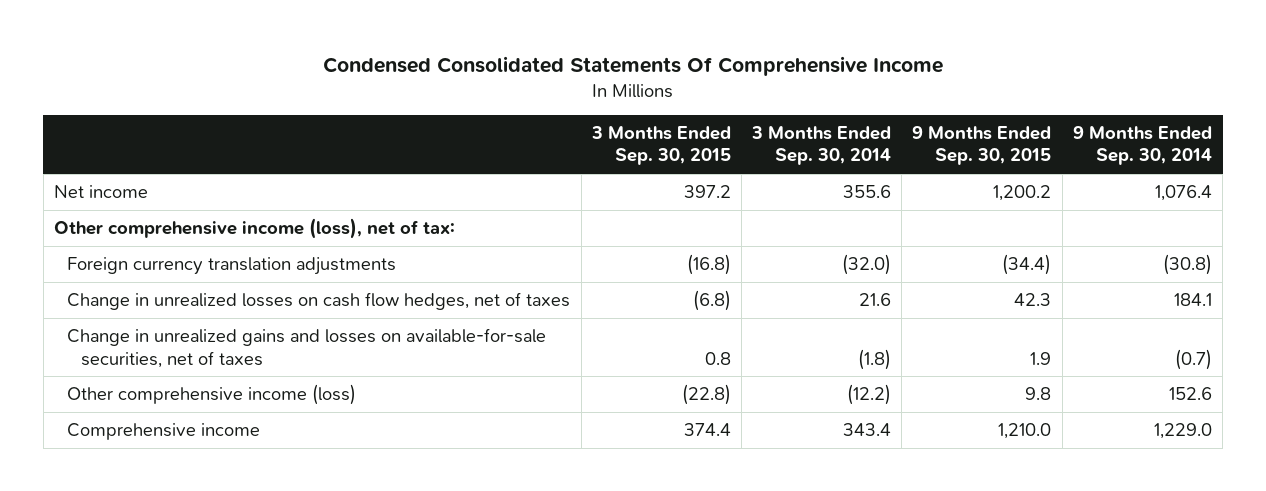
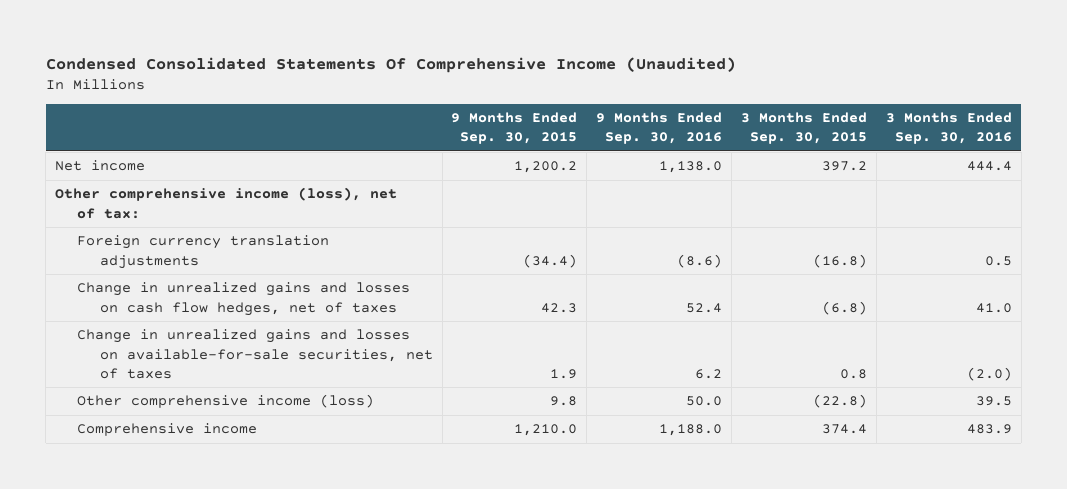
[322,55,943,76] Condensed Consolidated Statements Of Comprehensive Income -> [45,56,736,73] Condensed Consolidated Statements Of Comprehensive Income (Unaudited)
[751,126,892,166] 3 Months Ended Sep. 30, 2014 -> none
[1072,126,1212,166] 9 Months Ended Sep. 30, 2014 -> none
none -> [596,112,723,145] 9 Months Ended Sep. 30, 2016
none -> [885,112,1012,145] 3 Months Ended Sep. 30, 2016
[67,292,571,311] Change in unrealized losses on cash flow hedges, net of taxes -> [77,282,411,316] Change in unrealized gains and losses on cash flow hedges, net of taxes

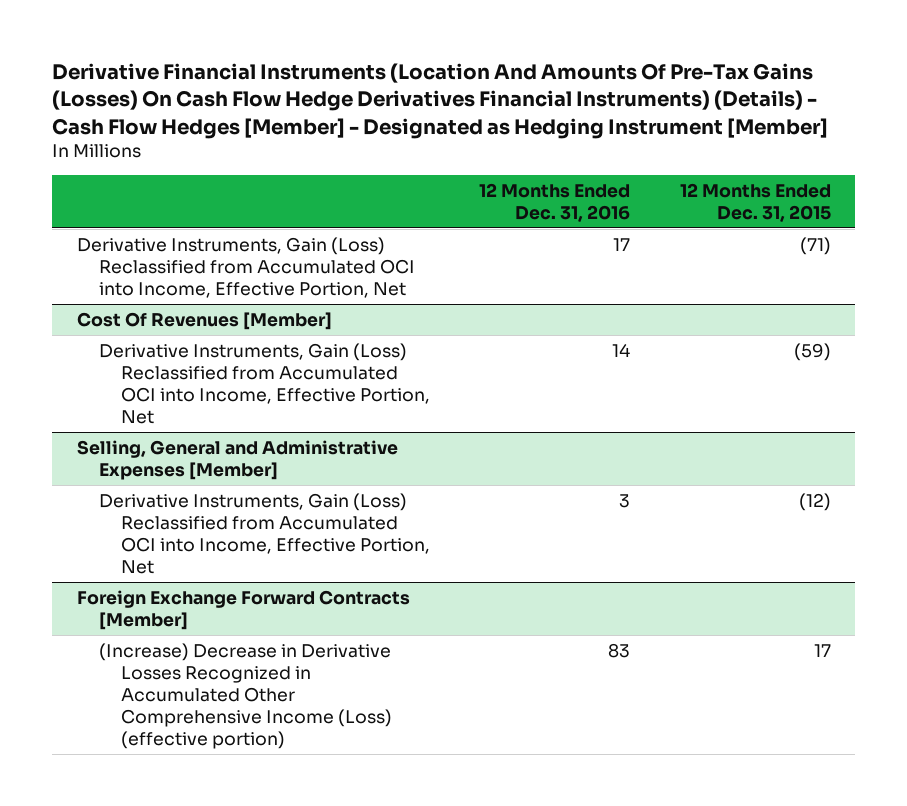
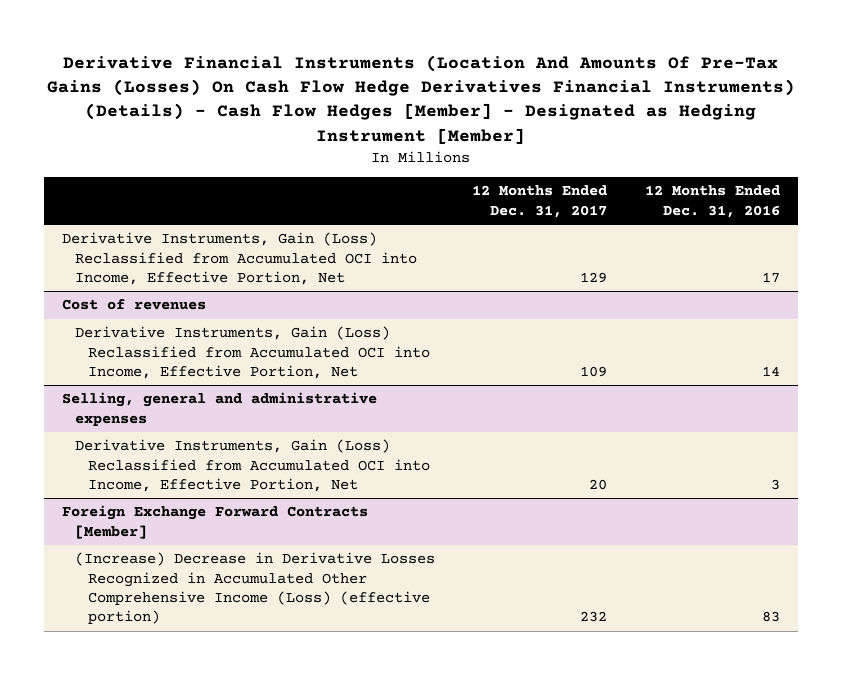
[679,182,831,222] 12 Months Ended Dec. 31, 2015 -> none
none -> [472,185,608,218] 12 Months Ended Dec. 31, 2017
[76,311,332,330] Cost Of Revenues [Member] -> [62,299,207,311] Cost of revenues
[76,439,398,480] Selling, General and Administrative Expenses [Member] -> [62,392,378,426] Selling, general and administrative expenses

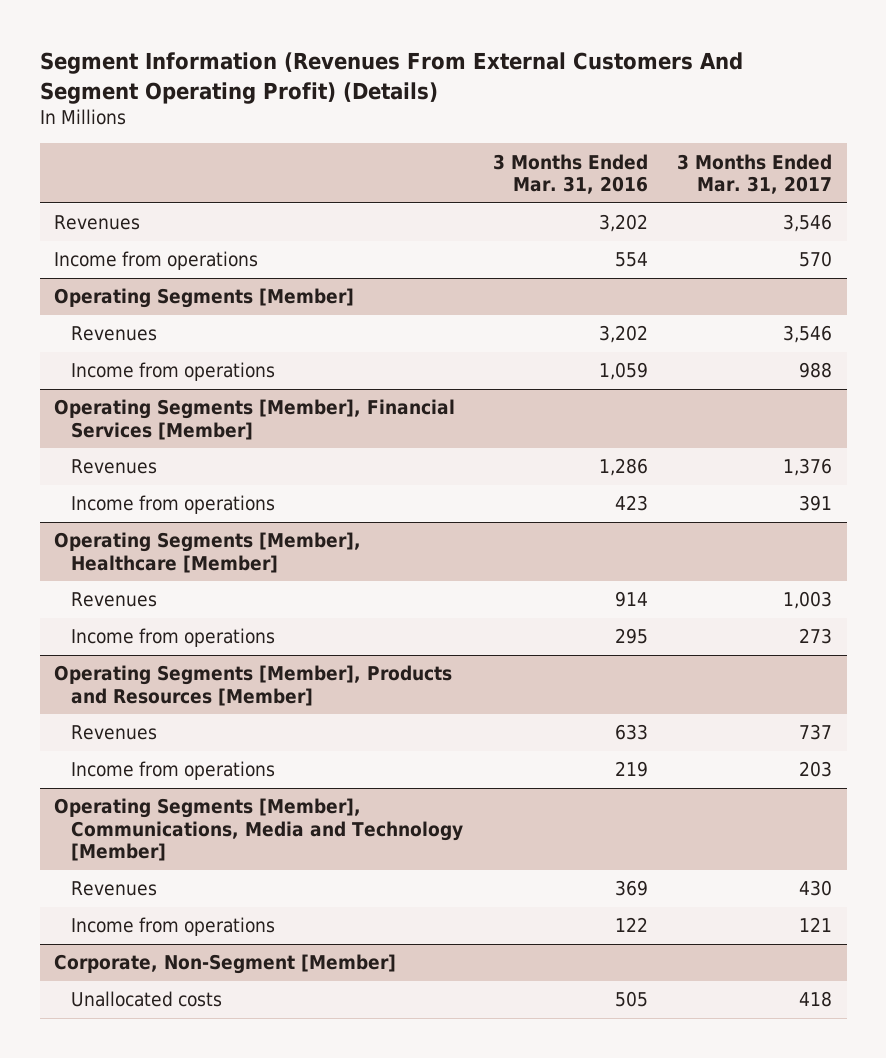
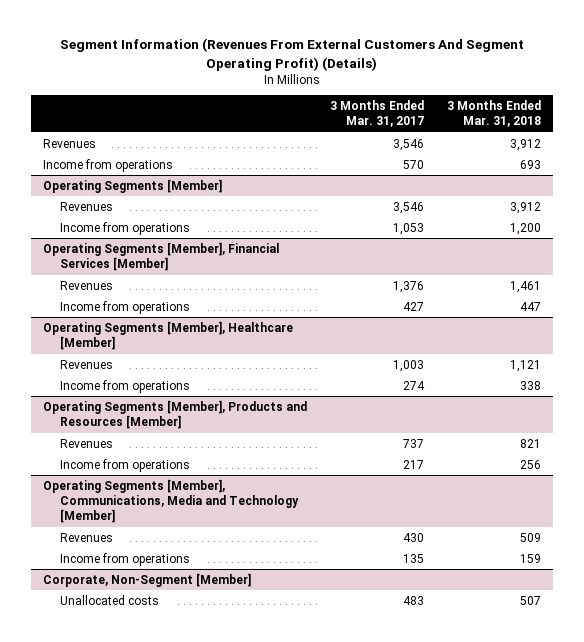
[492,153,648,195] 3 Months Ended Mar. 31, 2016 -> none
none -> [447,100,542,128] 3 Months Ended Mar. 31, 2018
[798,362,832,379] 988 -> [392,222,424,235] 1,053
[798,495,832,512] 391 -> [402,301,424,311] 427
[798,628,832,645] 273 -> [402,380,425,390] 274
[798,761,832,778] 203 -> [402,459,424,469] 217
[798,917,832,933] 121 -> [402,553,424,563] 135
[798,991,832,1008] 418 -> [402,595,424,605] 483

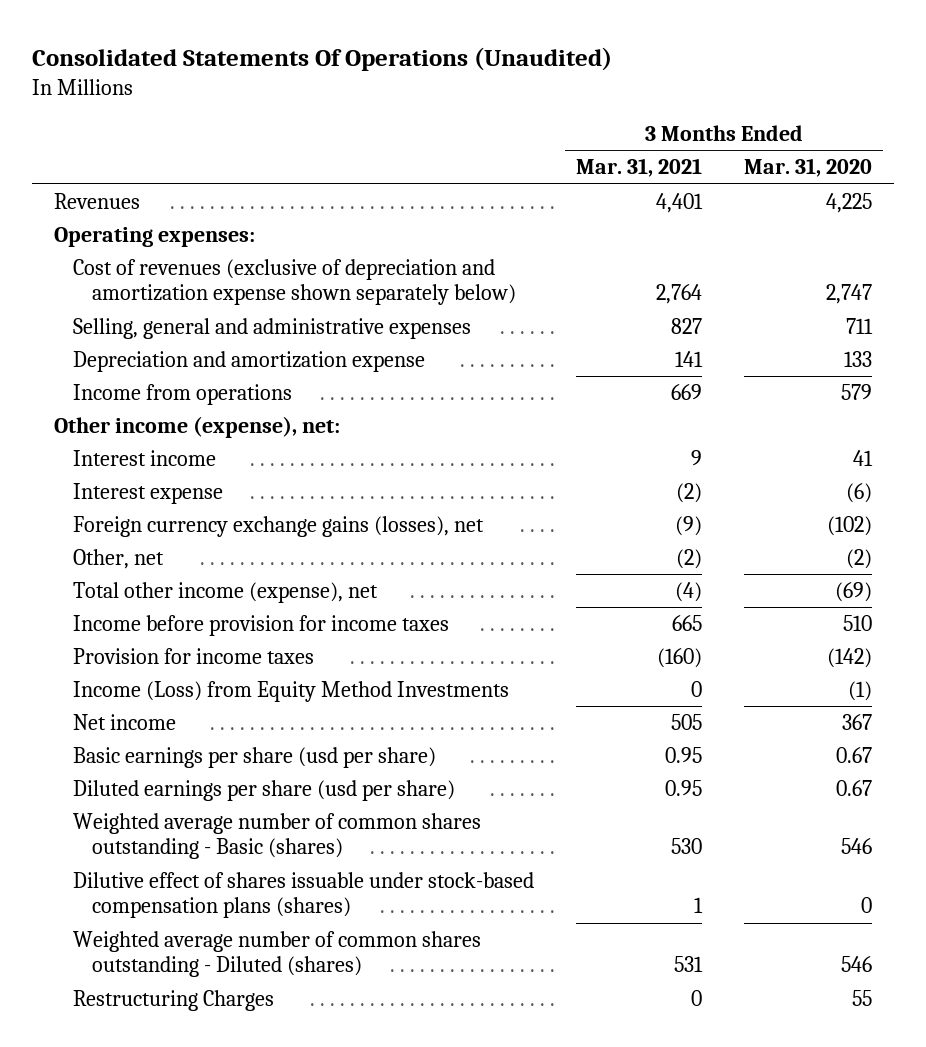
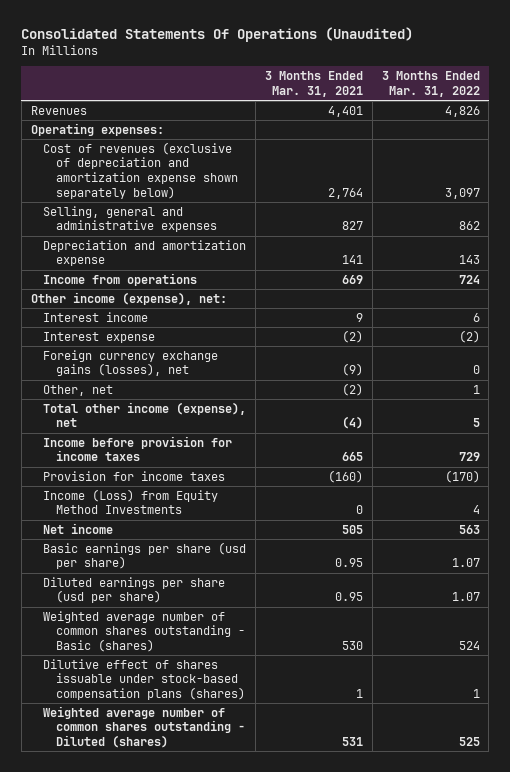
[744,158,873,178] Mar. 31, 2020 -> none
none -> [381,71,480,97] 3 Months Ended Mar. 31, 2022
[72,990,274,1012] Restructuring Charges -> none

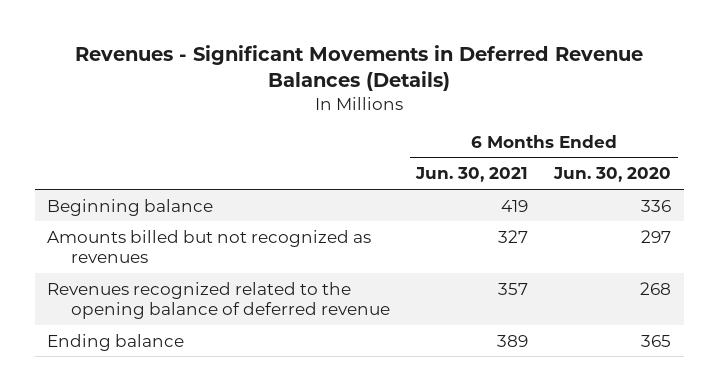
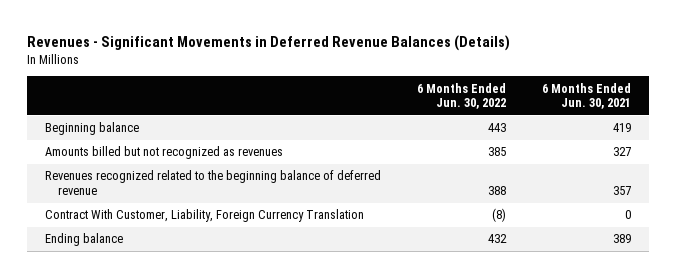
[553,167,672,183] Jun. 30, 2020 -> none
none -> [416,82,506,110] 6 Months Ended Jun. 30, 2022
[47,281,391,319] Revenues recognized related to the opening balance of deferred revenue -> [45,170,382,196] Revenues recognized related to the beginning balance of deferred revenue
none -> [45,209,365,223] Contract With Customer, Liability, Foreign Currency Translation

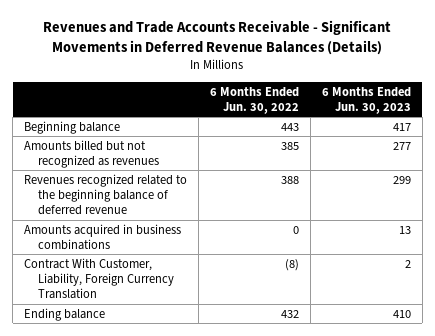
[27,34,511,51] Revenues - Significant Movements in Deferred Revenue Balances (Details) -> [43,20,392,56] Revenues and Trade Accounts Receivable - Significant Movements in Deferred Revenue Balances (Details)
[541,82,631,110] 6 Months Ended Jun. 30, 2021 -> none
none -> [321,86,411,115] 6 Months Ended Jun. 30, 2023
none -> [24,223,182,251] Amounts acquired in business combinations

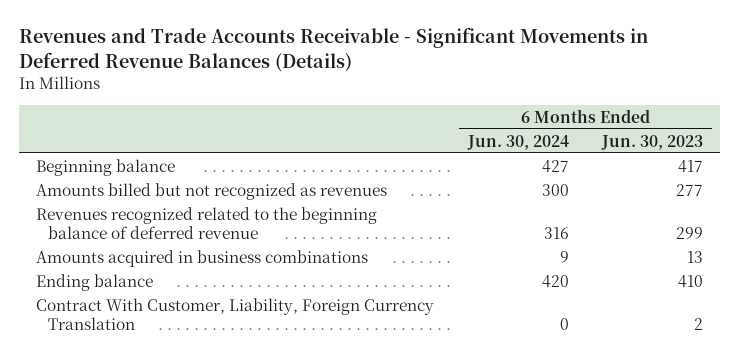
[209,86,299,115] 6 Months Ended Jun. 30, 2022 -> none
none -> [466,134,569,150] Jun. 30, 2024
[24,257,175,300] Contract With Customer, Liability, Foreign Currency Translation -> [35,297,434,331] Contract With Customer, Liability, Foreign Currency Translation

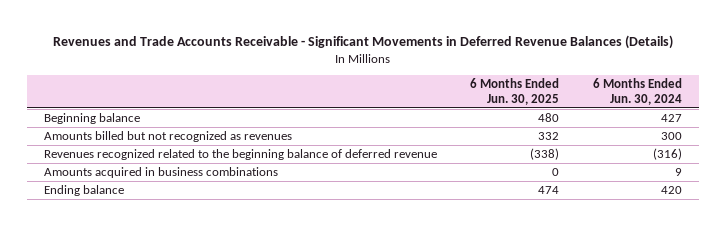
[601,134,704,150] Jun. 30, 2023 -> none
none -> [470,78,560,105] 6 Months Ended Jun. 30, 2025
[543,227,569,240] 316 -> [653,148,683,161] (316)
[35,297,434,331] Contract With Customer, Liability, Foreign Currency Translation -> none

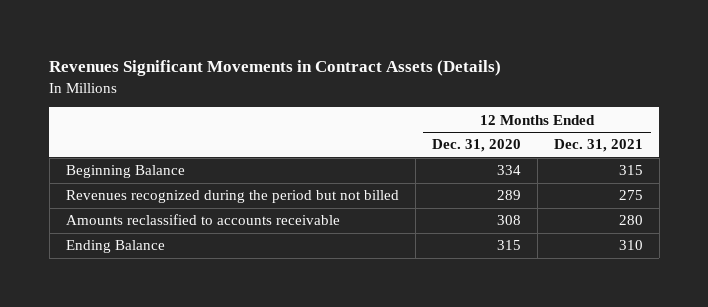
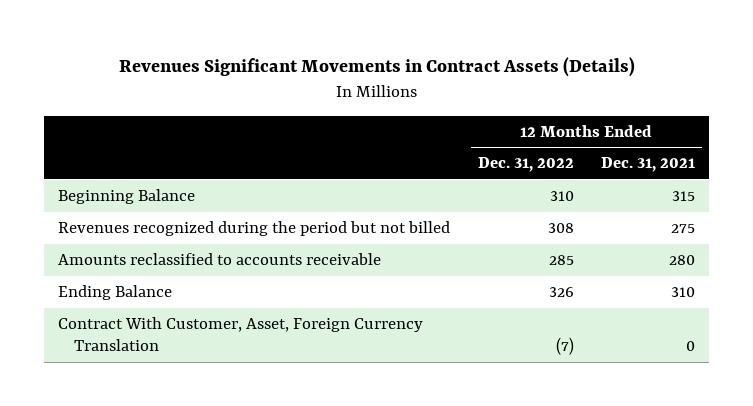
[431,139,521,153] Dec. 31, 2020 -> none
none -> [477,157,574,173] Dec. 31, 2022
none -> [57,317,423,352] Contract With Customer, Asset, Foreign Currency Translation

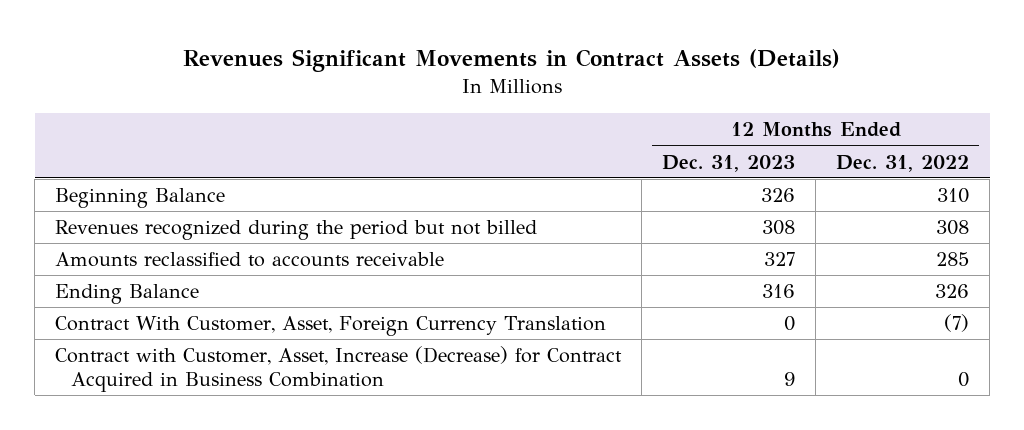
[601,157,696,173] Dec. 31, 2021 -> none
none -> [662,154,796,172] Dec. 31, 2023
none -> [55,346,623,392] Contract with Customer, Asset, Increase (Decrease) for Contract Acquired in Business Combination

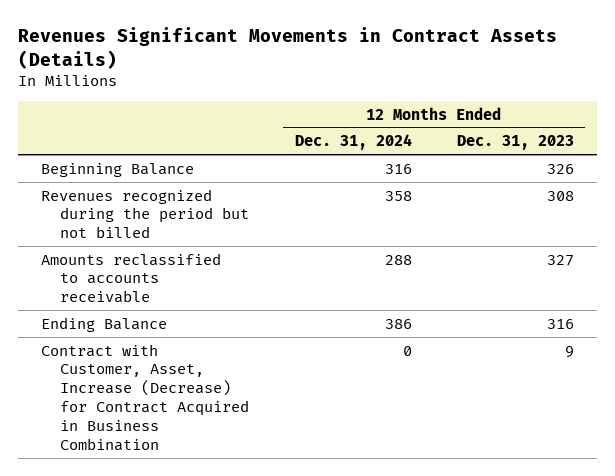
[836,154,970,172] Dec. 31, 2022 -> none
none -> [294,134,412,151] Dec. 31, 2024
[55,316,607,337] Contract With Customer, Asset, Foreign Currency Translation -> none

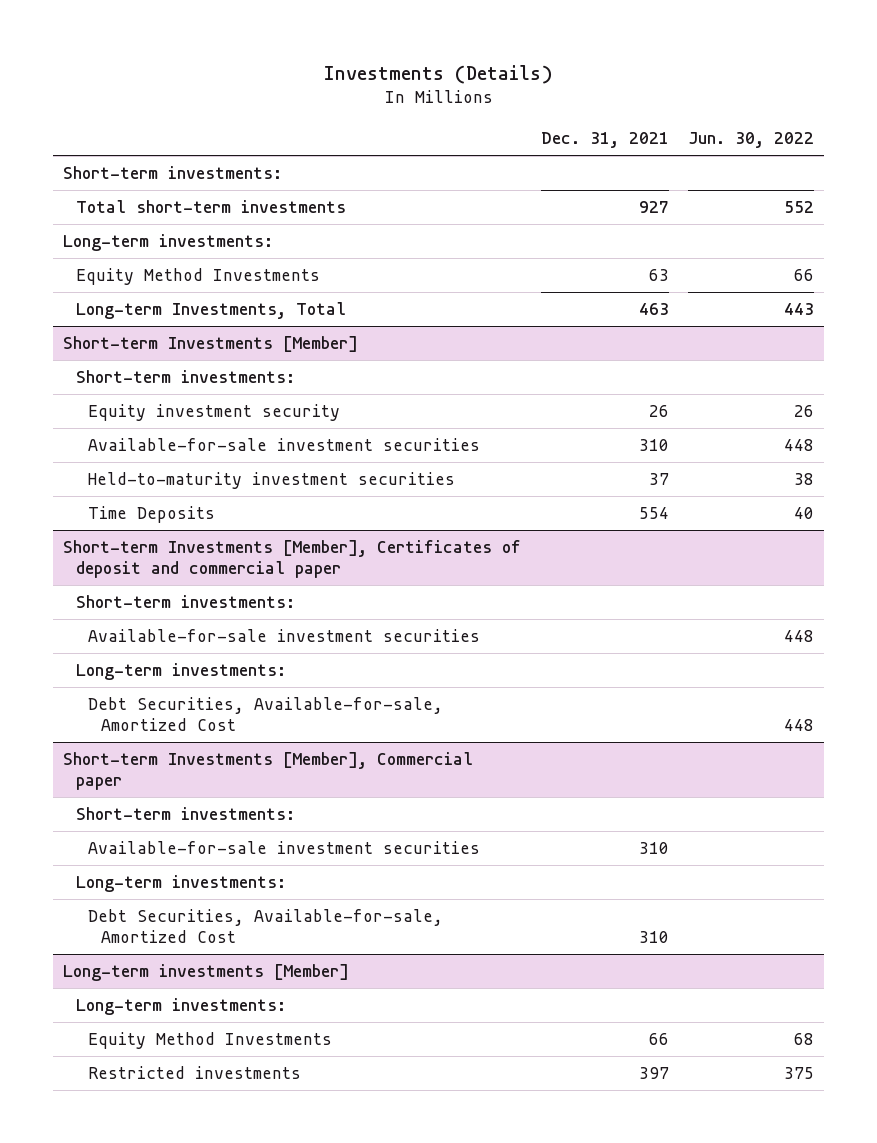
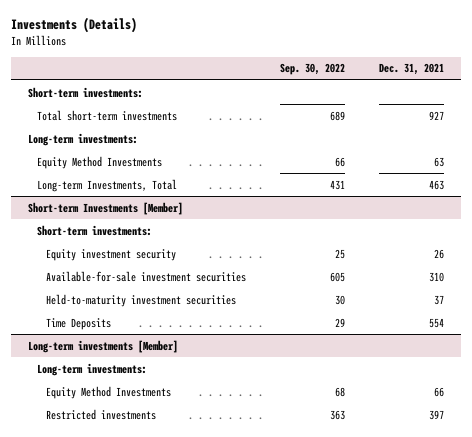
[688,131,815,148] Jun. 30, 2022 -> none
none -> [279,63,345,76] Sep. 30, 2022
[62,540,521,578] Short-term Investments [Member], Certificates of deposit and commercial paper -> none
[75,595,295,609] Short-term investments: -> none
[88,629,481,643] Available-for-sale investment securities -> none
[75,663,286,681] Long-term investments: -> none
[88,697,444,731] Debt Securities, Available-for-sale, Amortized Cost -> none
[62,752,473,790] Short-term Investments [Member], Commercial paper -> none
[75,807,295,821] Short-term investments: -> none
[88,841,481,855] Available-for-sale investment securities -> none
[75,875,286,893] Long-term investments: -> none
[88,909,444,943] Debt Securities, Available-for-sale, Amortized Cost -> none

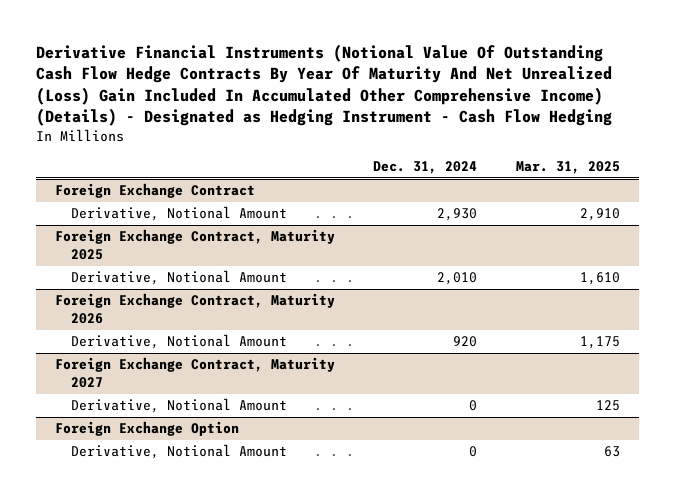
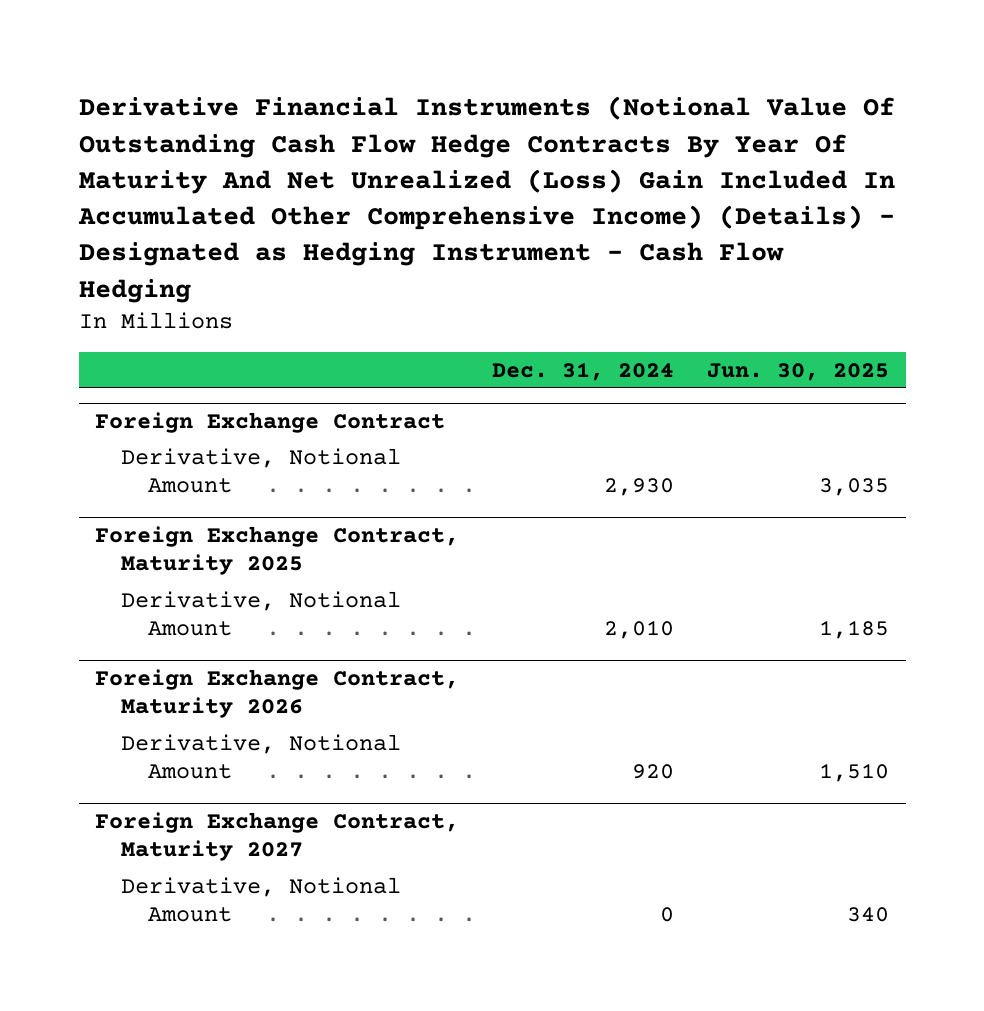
[515,161,620,175] Mar. 31, 2025 -> none
none -> [707,362,890,381] Jun. 30, 2025
[55,421,240,437] Foreign Exchange Option -> none
[70,444,287,460] Derivative, Notional Amount -> none

